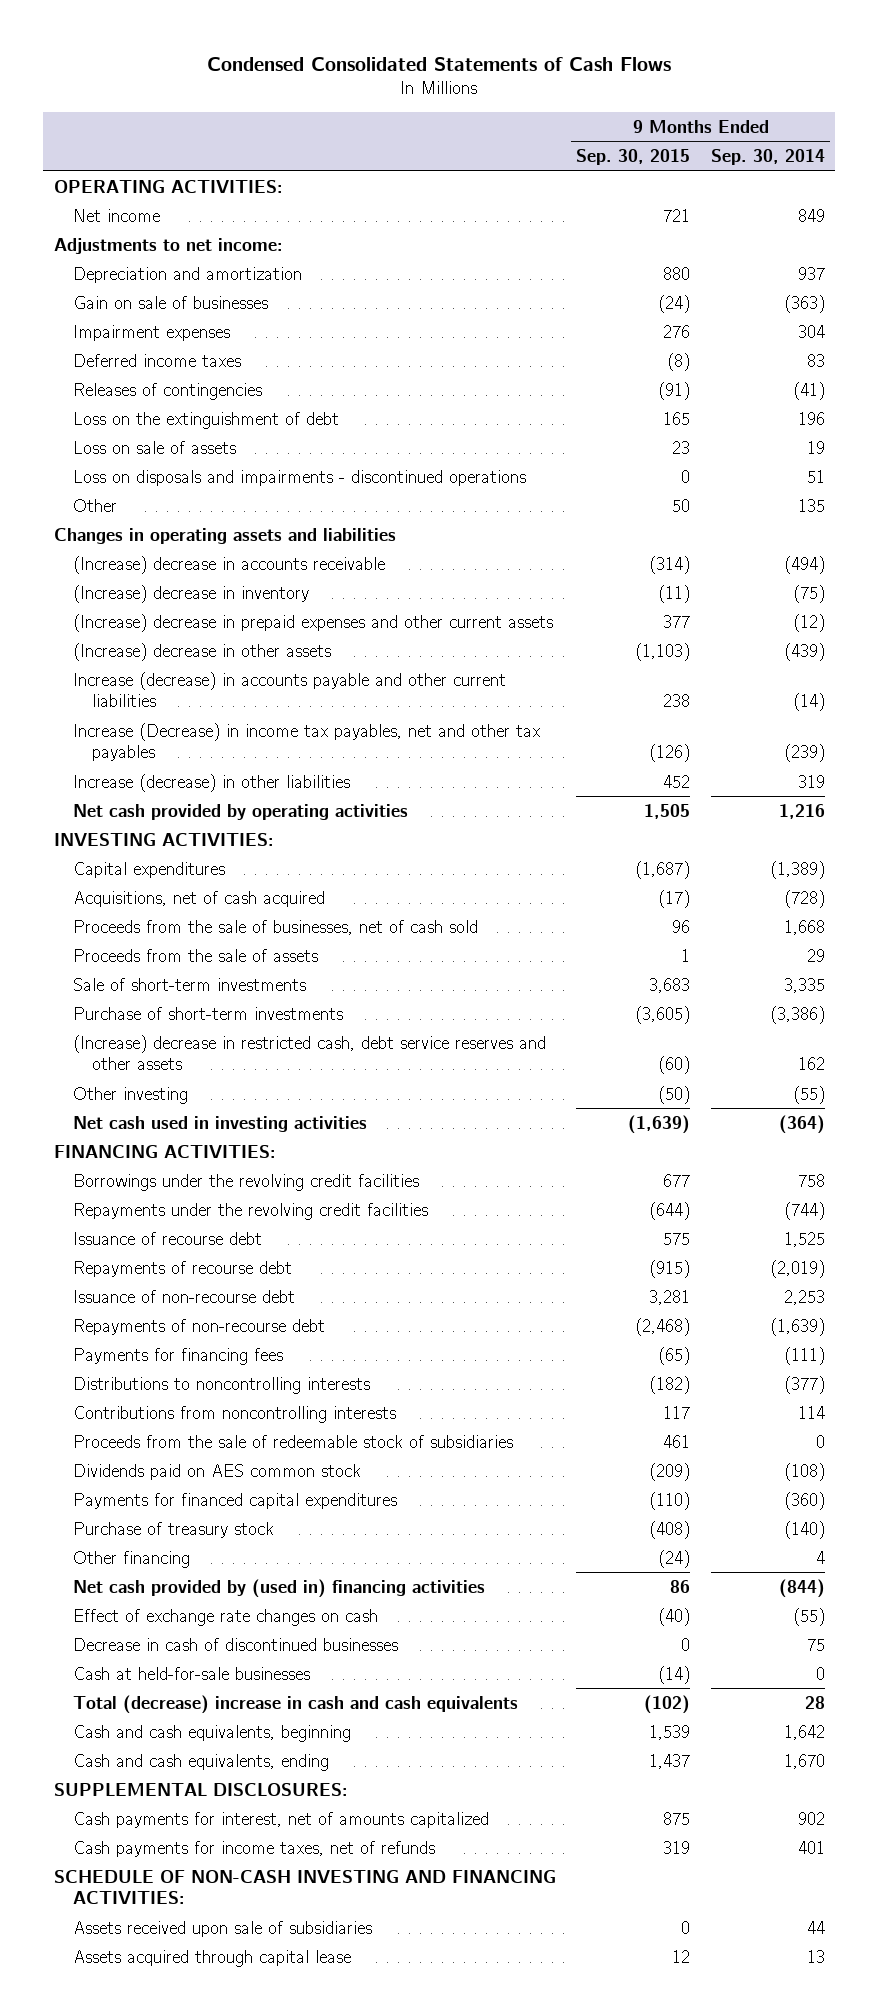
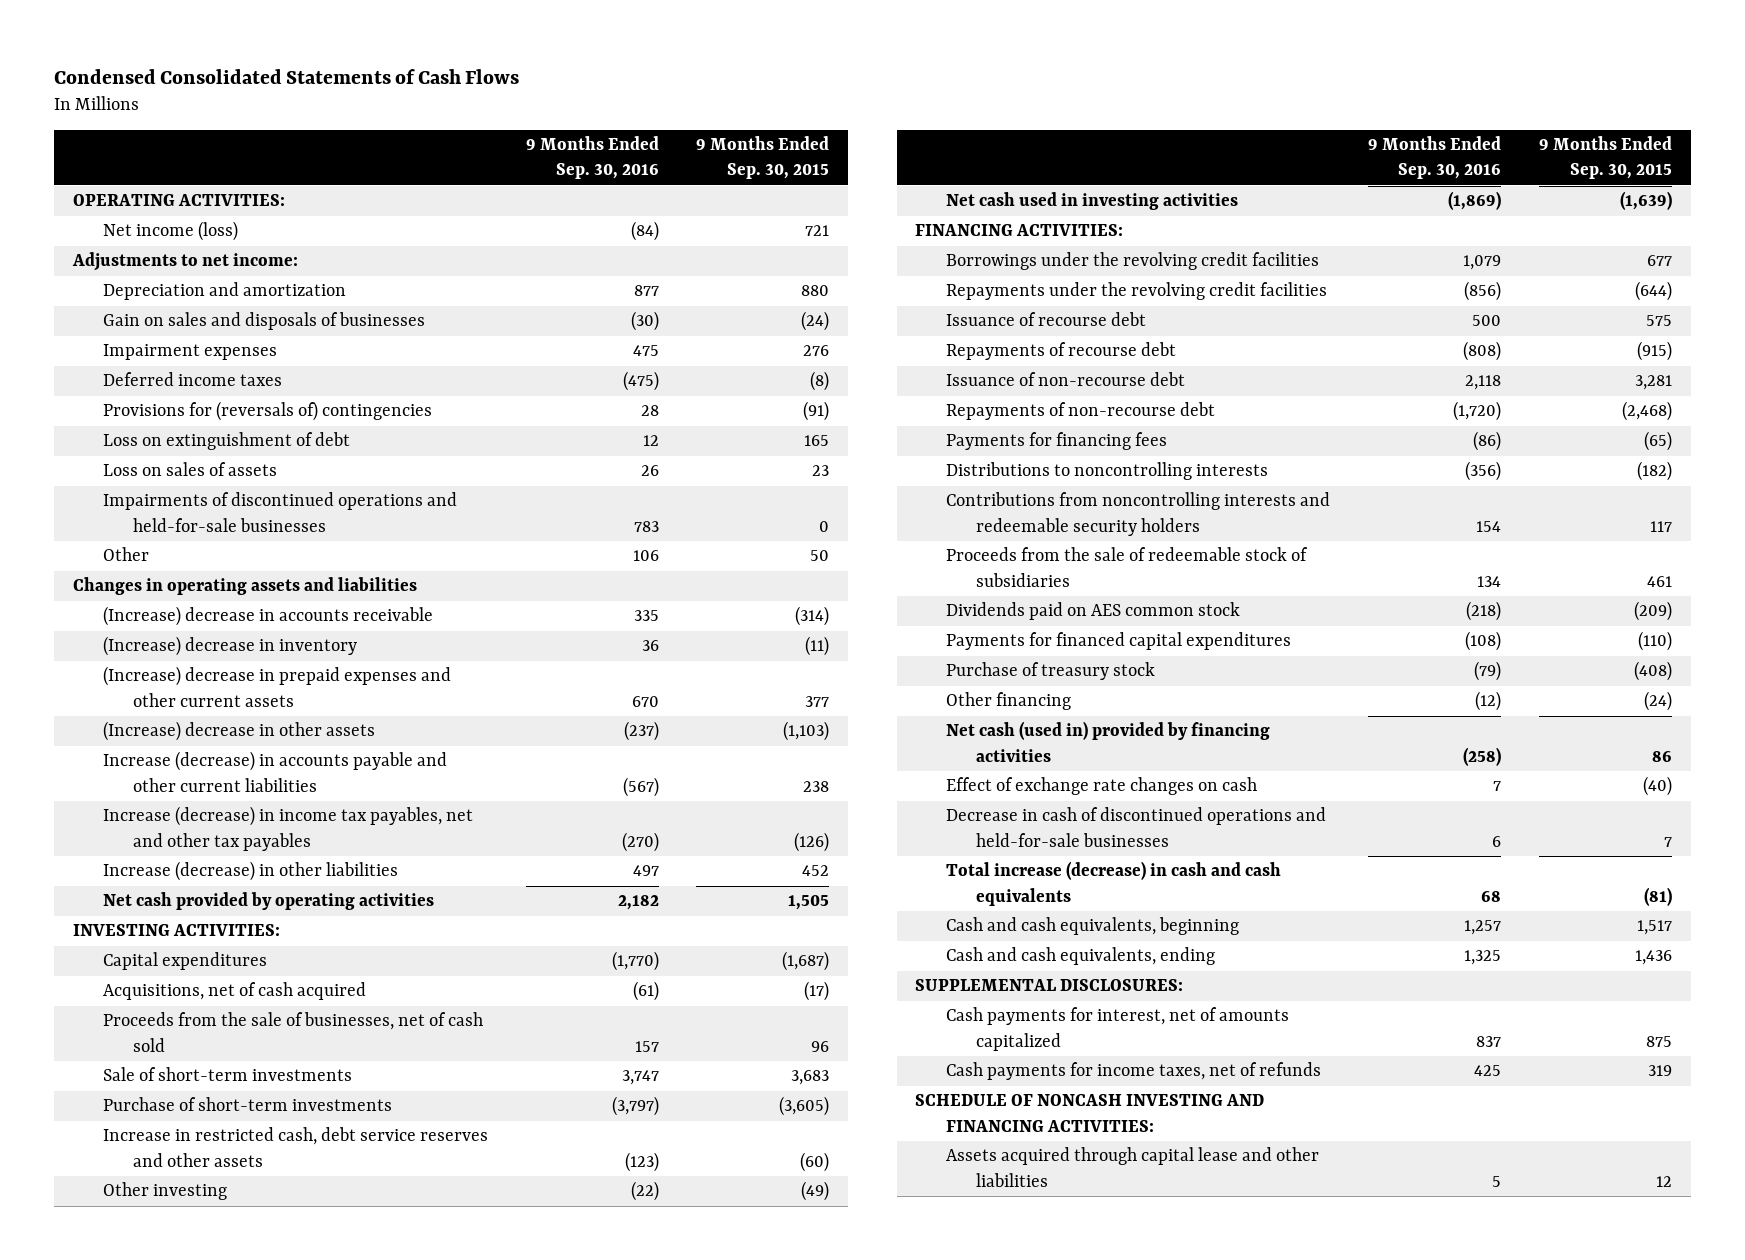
[711,149,826,166] Sep. 30, 2014 -> none
none -> [525,136,659,180] 9 Months Ended Sep. 30, 2016
[72,208,160,222] Net income -> [103,221,239,242] Net income (loss)
[72,295,268,309] Gain on sale of businesses -> [103,312,426,331] Gain on sales and disposals of businesses
[72,382,262,400] Releases of contingencies -> [103,401,433,422] Provisions for (reversals of) contingencies
[72,411,339,429] Loss on the extinguishment of debt -> [103,432,351,451] Loss on extinguishment of debt
[72,440,236,454] Loss on sale of assets -> [103,462,278,477] Loss on sales of assets
[72,469,526,486] Loss on disposals and impairments - discontinued operations -> [103,492,458,532] Impairments of discontinued operations and held-for-sale businesses
[72,722,540,762] Increase (Decrease) in income tax payables, net and other tax payables -> [103,806,474,851] Increase (decrease) in income tax payables, net and other tax payables
[72,948,318,962] Proceeds from the sale of assets -> none
[72,1034,546,1071] (Increase) decrease in restricted cash, debt service reserves and other assets -> [103,1127,489,1167] Increase in restricted cash, debt service reserves and other assets
[658,1085,691,1104] (50) -> [801,1181,830,1202] (49)
[72,1405,396,1423] Contributions from noncontrolling interests -> [945,492,1330,536] Contributions from noncontrolling interests and redeemable security holders
[72,1578,485,1598] Net cash provided by (used in) financing activities -> [945,721,1270,762] Net cash (used in) provided by financing activities
[72,1666,310,1680] Cash at held-for-sale businesses -> none
[72,1637,398,1651] Decrease in cash of discontinued businesses -> [945,807,1326,847] Decrease in cash of discontinued operations and held-for-sale businesses
[681,1637,691,1651] 0 -> [1663,836,1672,847] 7
[72,1694,518,1714] Total (decrease) increase in cash and cash equivalents -> [945,861,1281,906] Total increase (decrease) in cash and cash equivalents
[644,1694,691,1714] (102) -> [1643,886,1672,906] (81)
[649,1724,691,1740] 1,539 -> [1636,920,1672,936] 1,517
[649,1753,691,1769] 1,437 -> [1634,950,1672,966] 1,436
[72,1920,372,1937] Assets received upon sale of subsidiaries -> none
[53,1869,556,1905] SCHEDULE OF NON-CASH INVESTING AND FINANCING ACTIVITIES: -> [915,1094,1265,1132] SCHEDULE OF NONCASH INVESTING AND FINANCING ACTIVITIES:
[72,1949,351,1967] Assets acquired through capital lease -> [945,1147,1319,1187] Assets acquired through capital lease and other liabilities

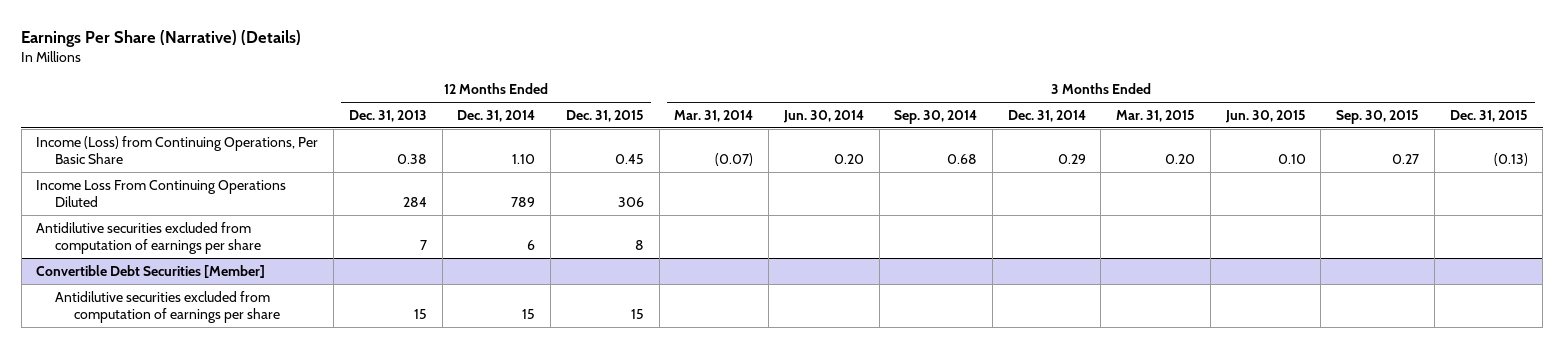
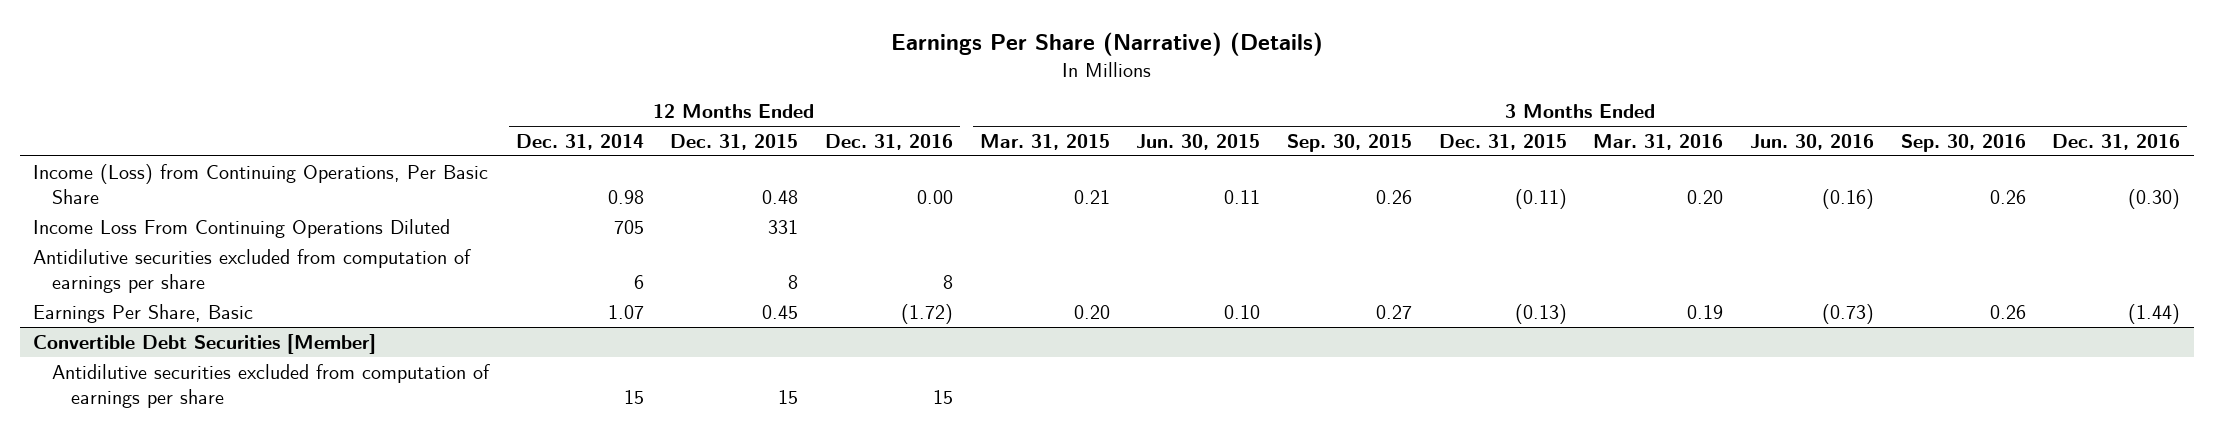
[348,109,427,122] Dec. 31, 2013 -> none
[674,109,754,122] Mar. 31, 2014 -> none
[782,109,864,123] Jun. 30, 2014 -> none
[894,109,978,124] Sep. 30, 2014 -> none
[1007,109,1086,122] Dec. 31, 2014 -> none
none -> [824,133,953,150] Dec. 31, 2016
none -> [1593,133,1724,150] Mar. 31, 2016
none -> [1749,133,1874,150] Jun. 30, 2016
none -> [1900,133,2026,152] Sep. 30, 2016
none -> [2052,133,2181,150] Dec. 31, 2016
[512,154,536,165] 1.10 -> [607,189,644,204] 0.98
[614,154,644,165] 0.45 -> [762,189,799,204] 0.48
[1165,154,1196,165] 0.20 -> [1073,189,1110,204] 0.21
[1277,154,1306,165] 0.10 -> [1224,189,1261,204] 0.11
[1392,154,1420,165] 0.27 -> [1375,189,1412,204] 0.26
[1493,153,1528,167] (0.13) -> [1514,188,1567,209] (0.11)
[511,197,536,208] 789 -> [613,219,644,234] 705
[617,197,644,208] 306 -> [768,219,799,234] 331
none -> [32,303,253,323] Earnings Per Share, Basic

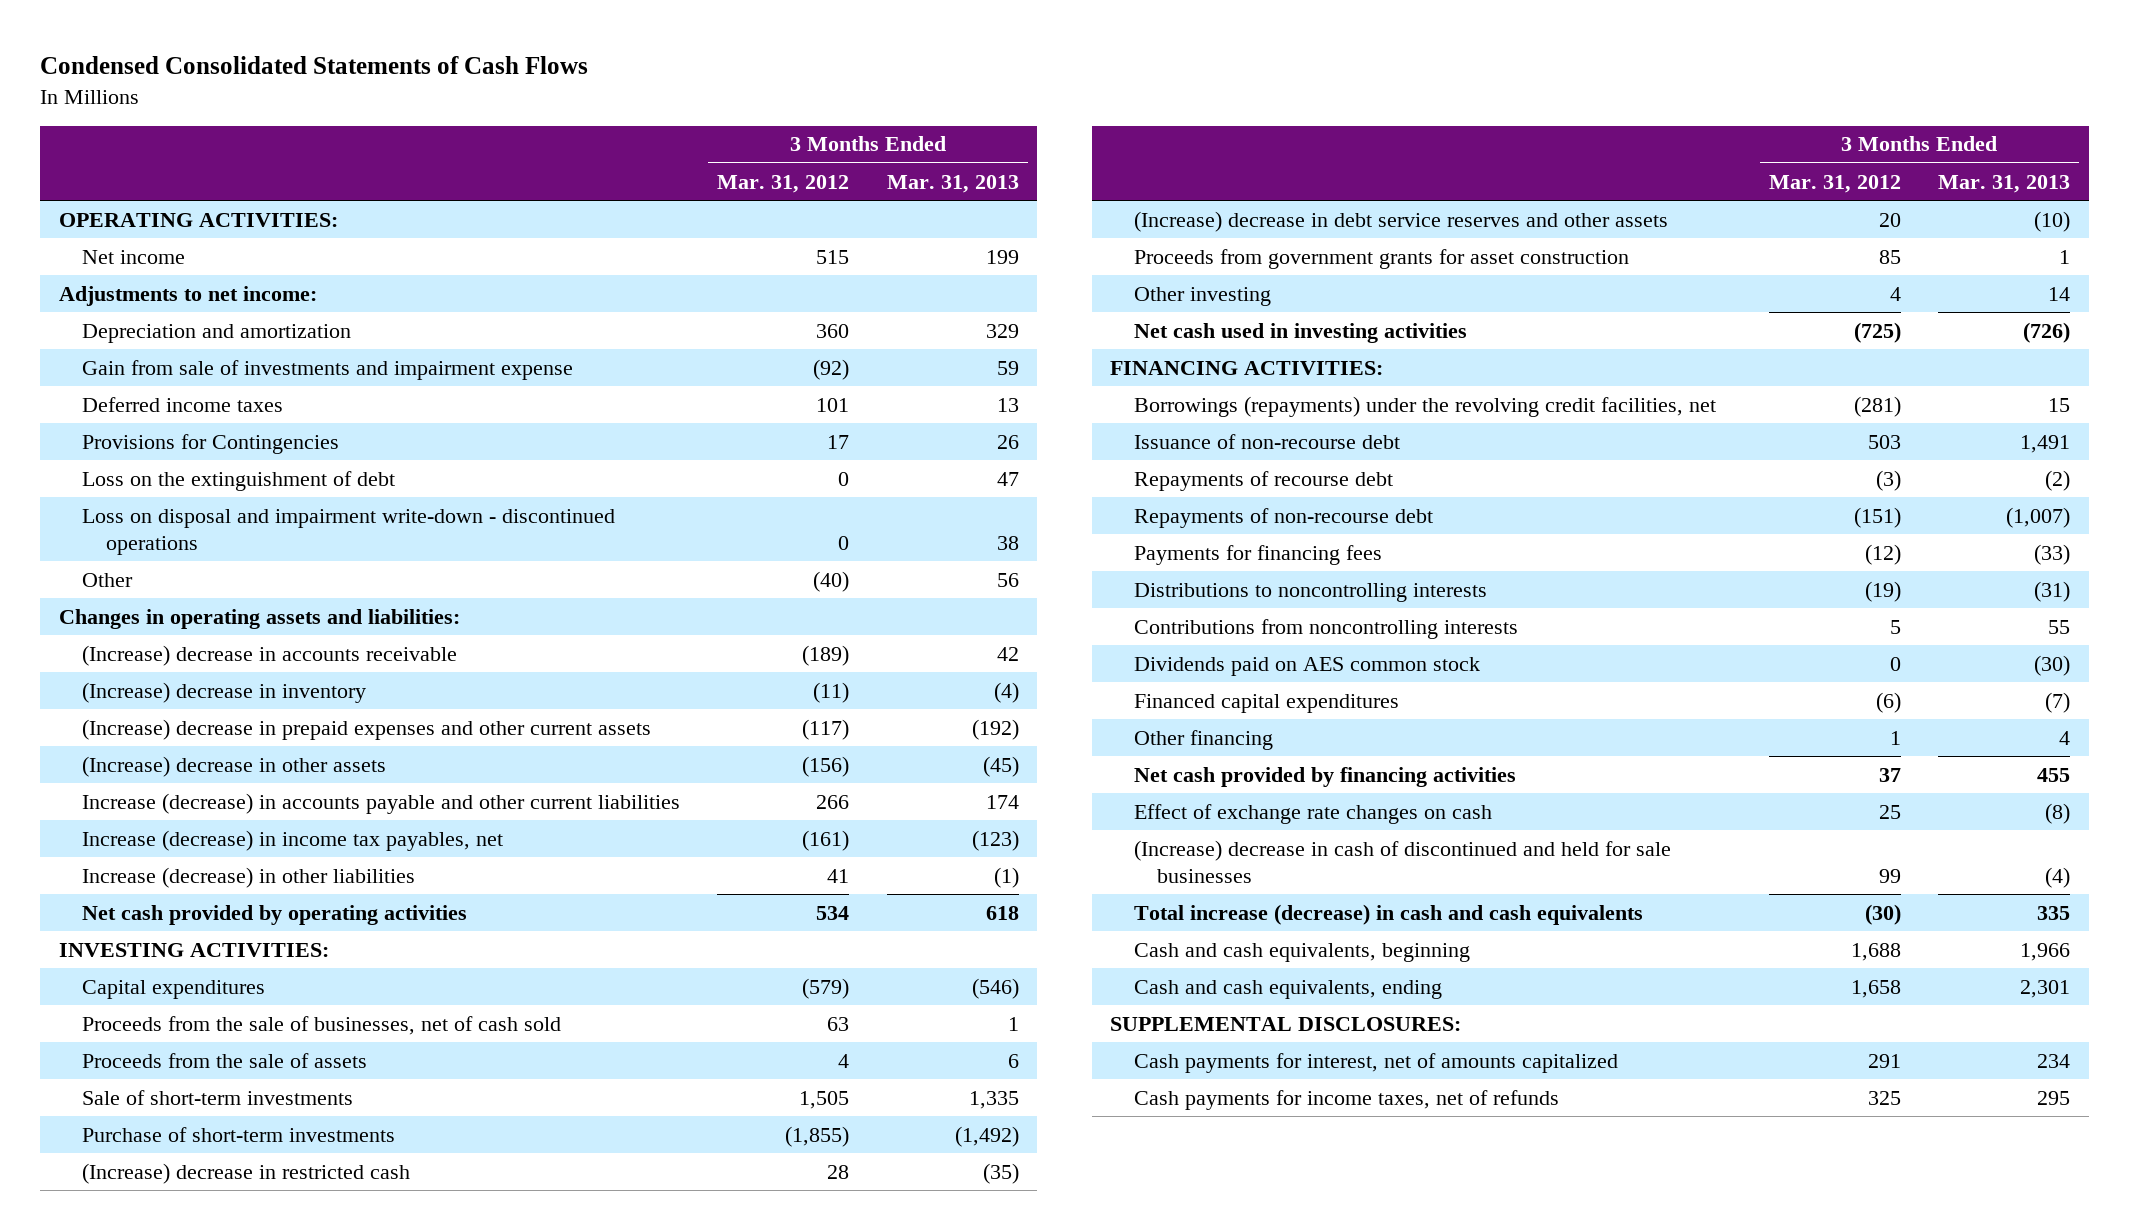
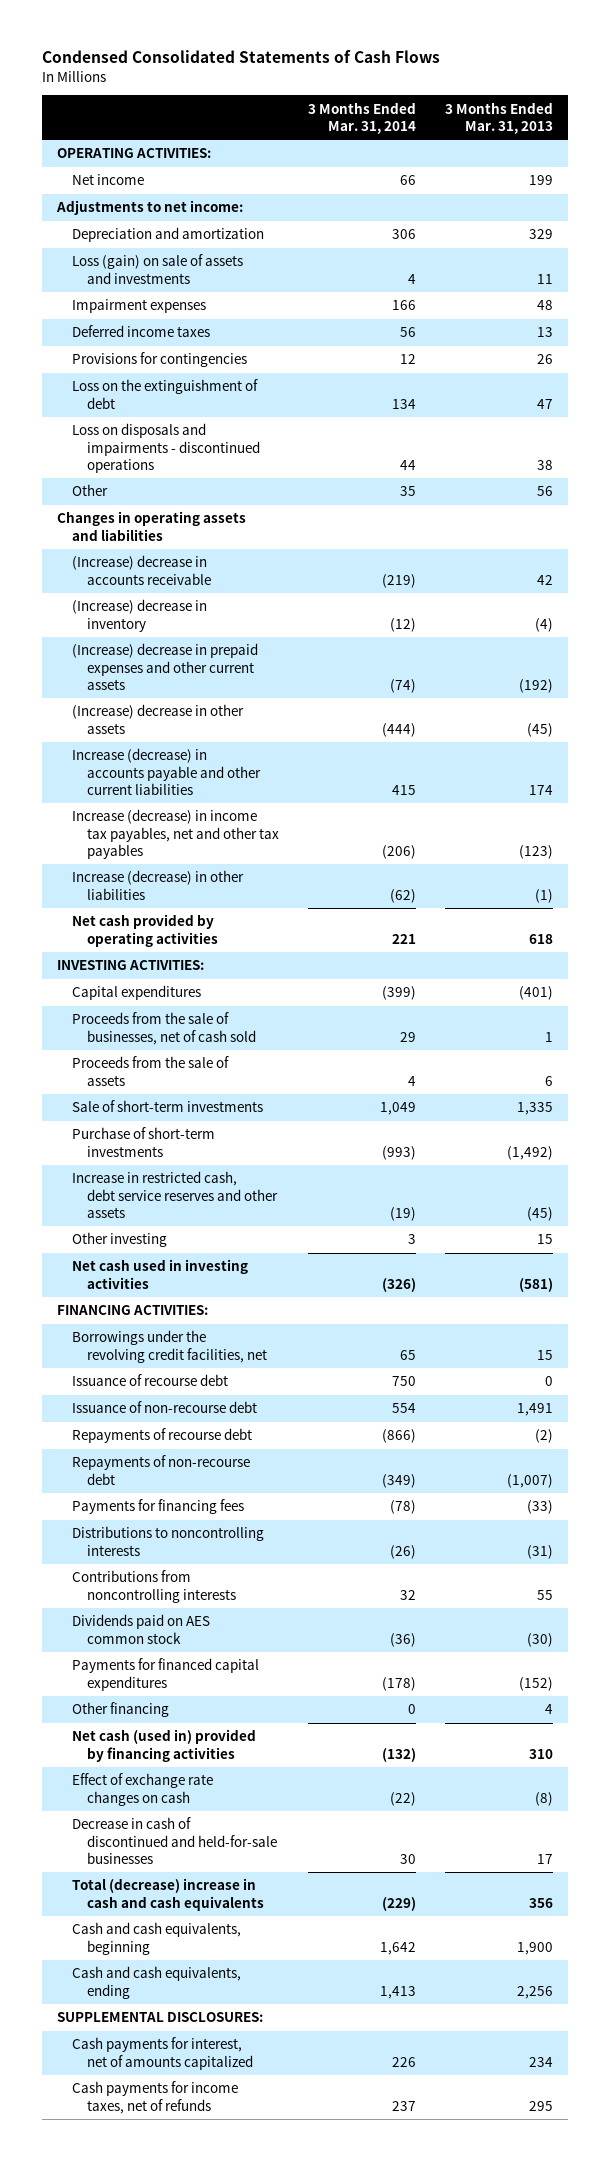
[717,174,850,193] Mar. 31, 2012 -> none
none -> [308,101,417,134] 3 Months Ended Mar. 31, 2014
[82,359,574,380] Gain from sale of investments and impairment expense -> [71,254,243,284] Loss (gain) on sale of assets and investments
[996,360,1019,375] 59 -> [537,273,554,284] 11
none -> [71,299,206,314] Impairment expenses
[82,433,340,454] Provisions for Contingencies -> [71,352,247,368] Provisions for contingencies
[82,508,616,555] Loss on disposal and impairment write-down - discontinued operations -> [71,423,261,473] Loss on disposals and impairments - discontinued operations
[58,608,460,629] Changes in operating assets and liabilities: -> [56,511,246,541] Changes in operating assets and liabilities
[82,829,504,851] Increase (decrease) in income tax payables, net -> [71,809,280,859] Increase (decrease) in income tax payables, net and other tax payables
[971,977,1019,999] (546) -> [519,986,554,1001] (401)
[1133,210,1668,232] (Increase) decrease in debt service reserves and other assets -> none
[1133,248,1629,269] Proceeds from government grants for asset construction -> none
[82,1162,411,1184] (Increase) decrease in restricted cash -> [71,1171,279,1218] Increase in restricted cash, debt service reserves and other assets
[982,1162,1019,1184] (35) -> [527,1206,554,1221] (45)
[2047,286,2070,301] 14 -> [537,1234,554,1245] 15
[2022,321,2070,343] (726) -> [519,1277,554,1292] (581)
[1133,395,1716,417] Borrowings (repayments) under the revolving credit facilities, net -> [71,1330,268,1363] Borrowings under the revolving credit facilities, net
none -> [71,1374,228,1387] Issuance of recourse debt
[1133,693,1399,713] Financed capital expenditures -> [71,1658,259,1691] Payments for financed capital expenditures
[2044,691,2070,713] (7) -> [519,1676,554,1691] (152)
[1133,766,1516,787] Net cash provided by financing activities -> [71,1729,256,1762] Net cash (used in) provided by financing activities
[2036,767,2070,782] 455 -> [529,1748,554,1759] 310
[1133,839,1671,883] (Increase) decrease in cash of discontinued and held for sale businesses -> [71,1817,278,1864] Decrease in cash of discontinued and held-for-sale businesses
[2044,866,2070,888] (4) -> [537,1853,554,1864] 17
[1133,903,1643,925] Total increase (decrease) in cash and cash equivalents -> [71,1878,265,1911] Total (decrease) increase in cash and cash equivalents
[2036,905,2070,920] 335 -> [529,1897,554,1908] 356
[2019,942,2070,961] 1,966 -> [517,1941,554,1955] 1,900
[2019,979,2070,998] 2,301 -> [517,1985,554,1999] 2,256

